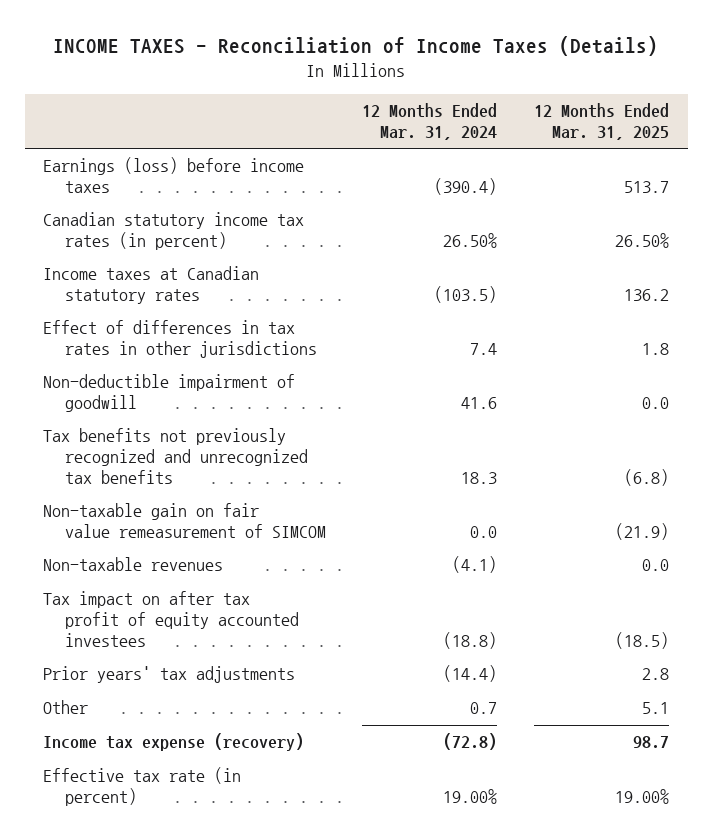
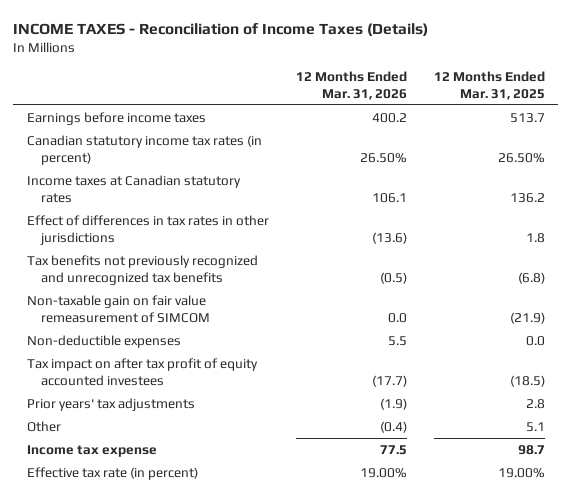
[362,103,498,141] 12 Months Ended Mar. 31, 2024 -> none
none -> [295,70,407,100] 12 Months Ended Mar. 31, 2026
[43,157,305,194] Earnings (loss) before income taxes -> [26,111,206,125] Earnings before income taxes
[43,374,296,413] Non-deductible impairment of goodwill -> none
[43,557,224,572] Non-taxable revenues -> none
none -> [26,334,181,348] Non-deductible expenses
[43,733,305,752] Income tax expense (recovery) -> [26,444,157,457] Income tax expense

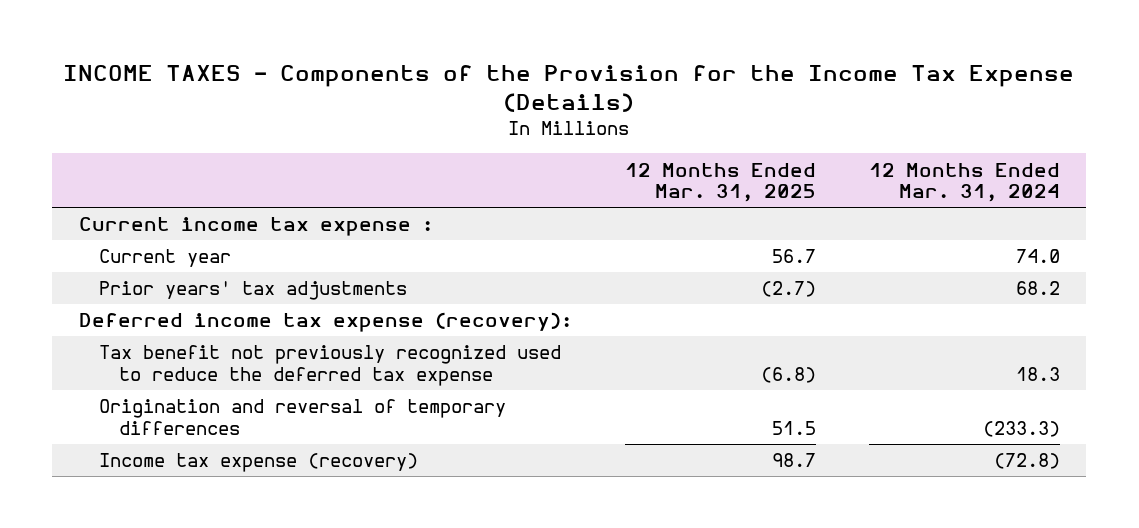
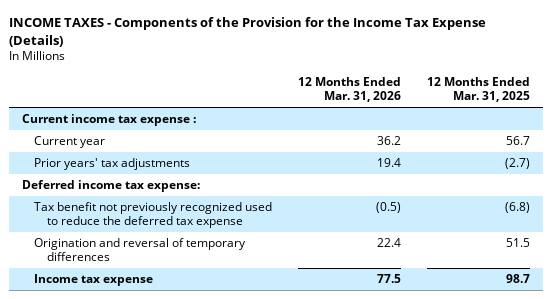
[868,162,1060,202] 12 Months Ended Mar. 31, 2024 -> none
none -> [298,77,402,103] 12 Months Ended Mar. 31, 2026
[78,312,572,333] Deferred income tax expense (recovery): -> [22,179,201,192] Deferred income tax expense:
[99,453,419,473] Income tax expense (recovery) -> [34,273,154,286] Income tax expense

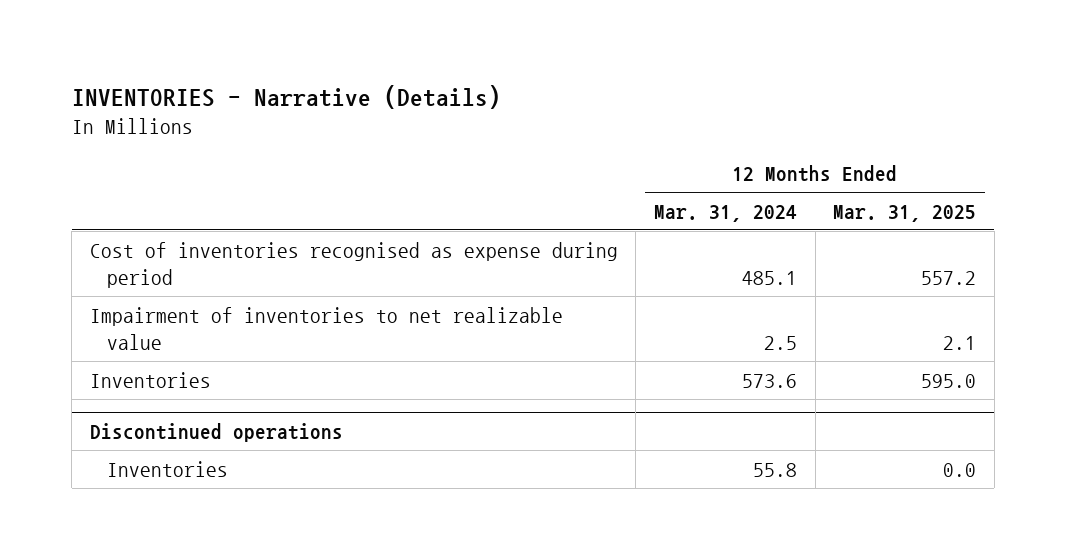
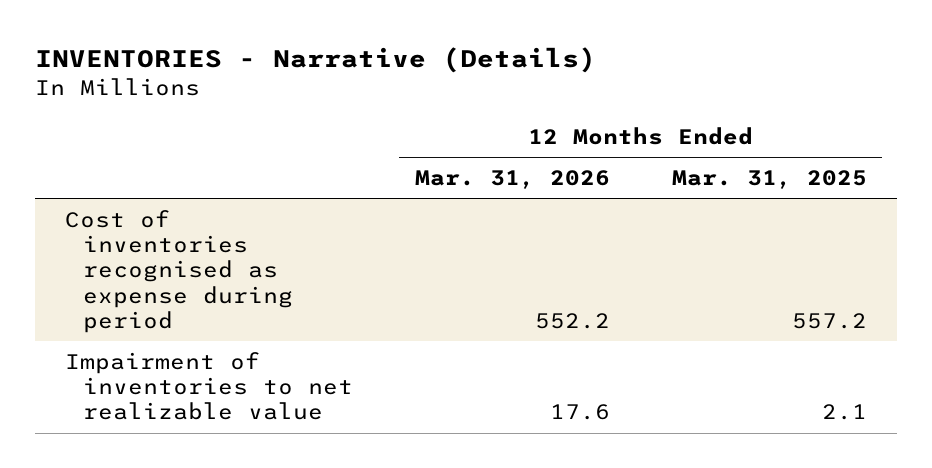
[653,204,797,222] Mar. 31, 2024 -> none
none -> [414,170,610,190] Mar. 31, 2026
[89,371,211,388] Inventories -> none
[89,423,343,443] Discontinued operations -> none
[107,460,229,477] Inventories -> none

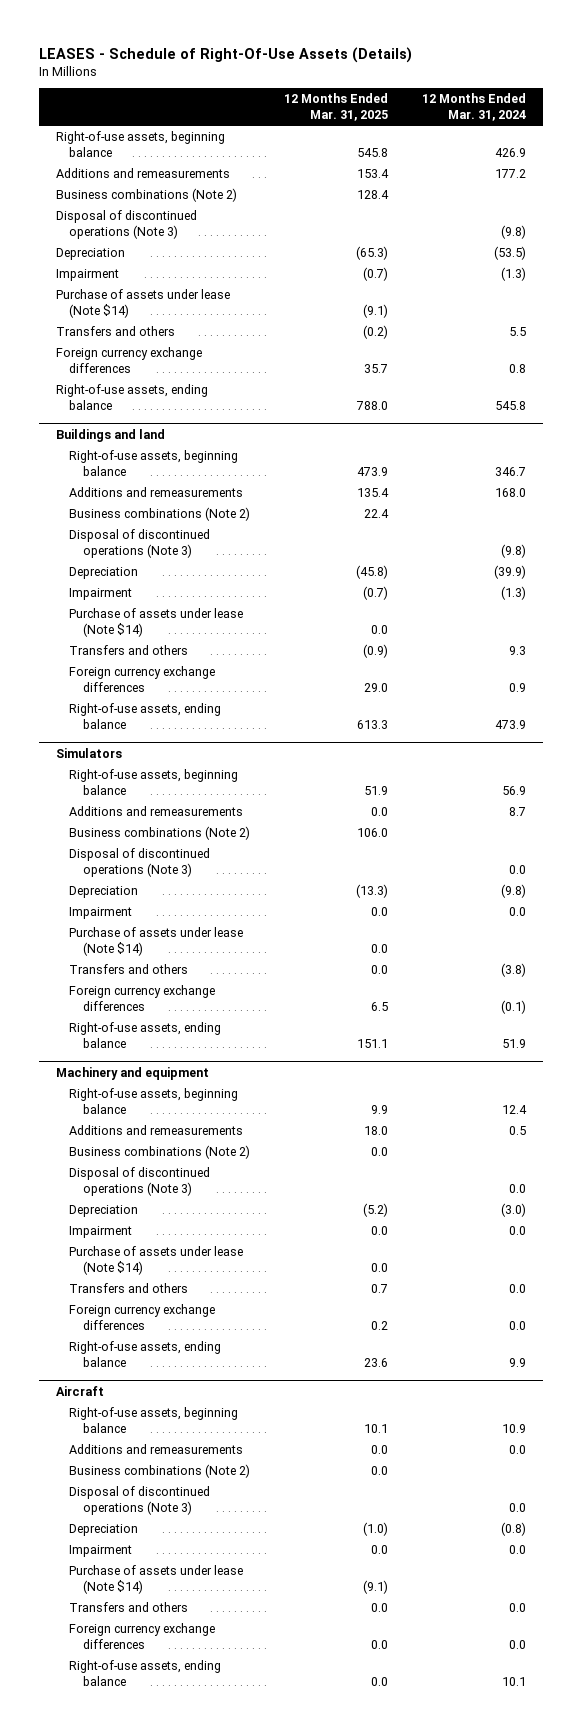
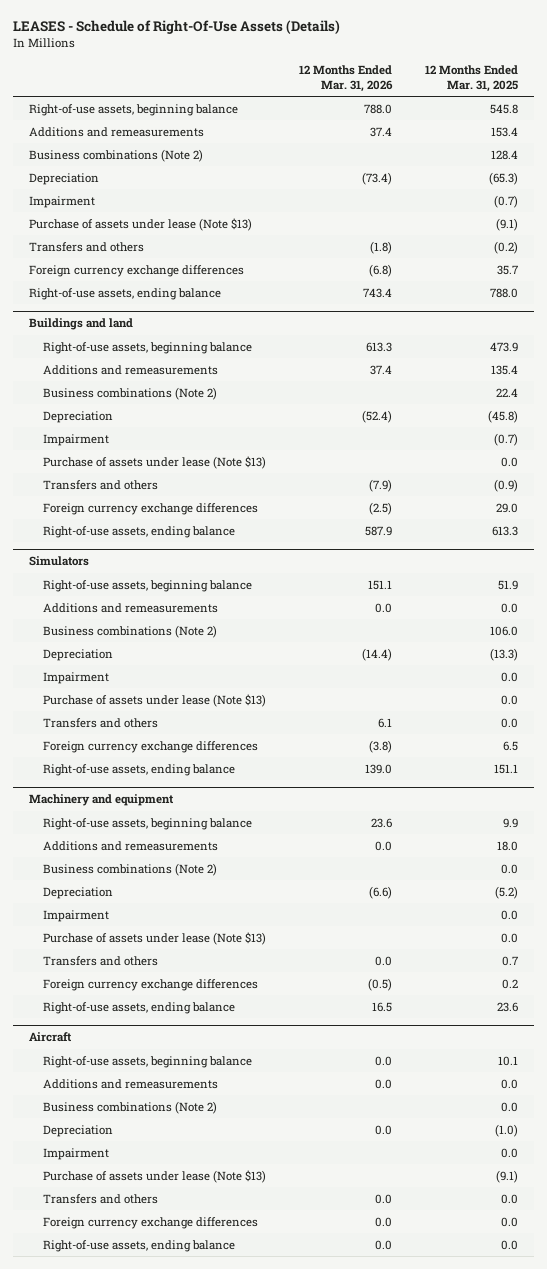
[422,93,527,122] 12 Months Ended Mar. 31, 2024 -> none
none -> [299,65,394,92] 12 Months Ended Mar. 31, 2026
[55,209,197,239] Disposal of discontinued operations (Note 3) -> none
[55,288,230,318] Purchase of assets under lease (Note $14) -> [29,217,253,231] Purchase of assets under lease (Note $13)
[69,528,211,558] Disposal of discontinued operations (Note 3) -> none
[69,607,244,637] Purchase of assets under lease (Note $14) -> [43,455,267,469] Purchase of assets under lease (Note $13)
[69,847,211,877] Disposal of discontinued operations (Note 3) -> none
[69,926,244,956] Purchase of assets under lease (Note $14) -> [43,693,267,707] Purchase of assets under lease (Note $13)
[69,1166,211,1196] Disposal of discontinued operations (Note 3) -> none
[69,1245,244,1275] Purchase of assets under lease (Note $14) -> [43,931,267,945] Purchase of assets under lease (Note $13)
[69,1485,211,1515] Disposal of discontinued operations (Note 3) -> none
[69,1564,244,1594] Purchase of assets under lease (Note $14) -> [43,1169,267,1183] Purchase of assets under lease (Note $13)

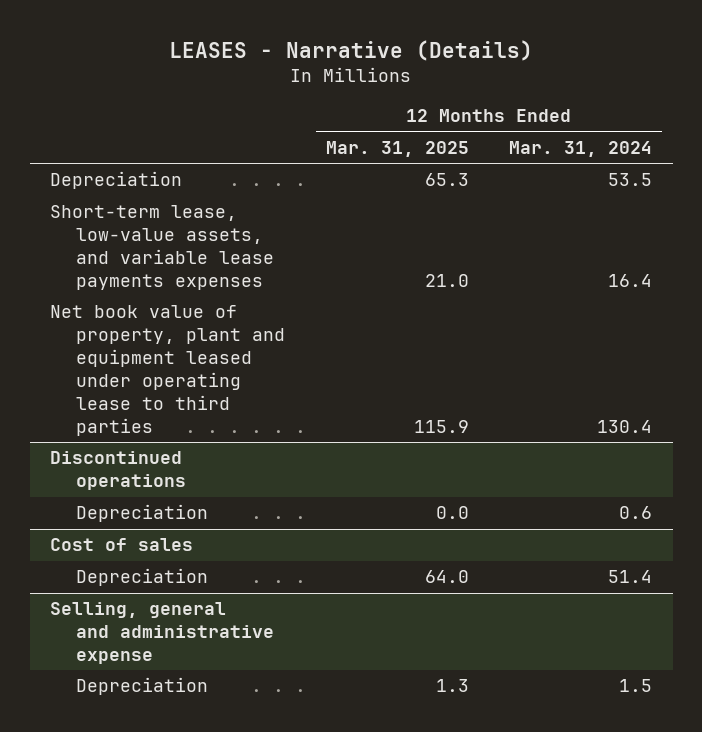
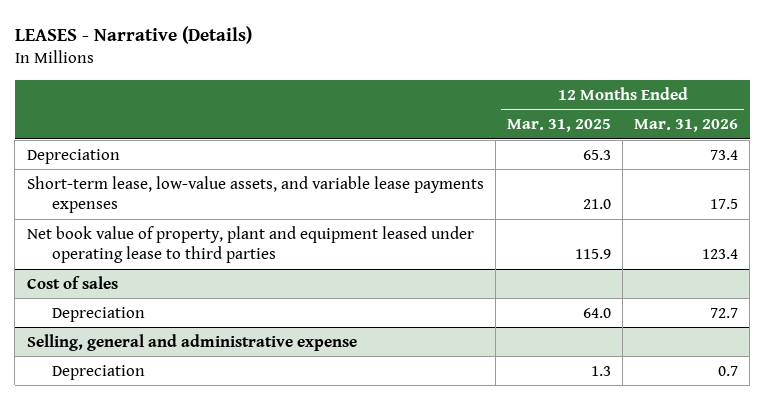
[509,140,653,157] Mar. 31, 2024 -> none
none -> [634,119,739,133] Mar. 31, 2026
[49,451,187,491] Discontinued operations -> none
[76,504,209,523] Depreciation -> none

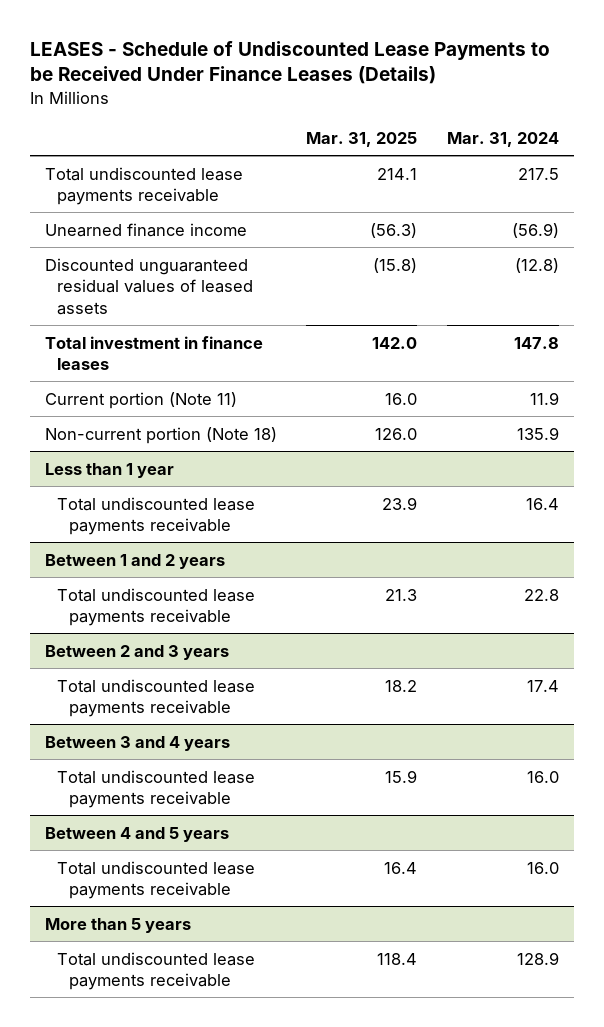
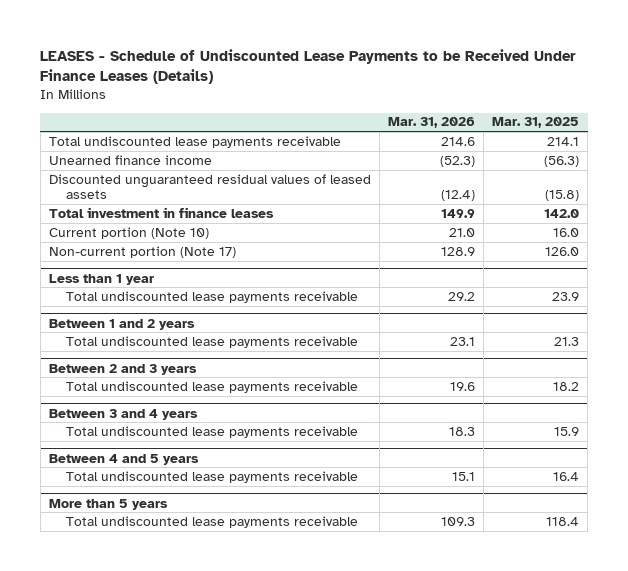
[447,132,560,148] Mar. 31, 2024 -> none
none -> [388,117,476,129] Mar. 31, 2026
[44,391,237,409] Current portion (Note 11) -> [48,226,209,239] Current portion (Note 10)
[44,426,277,444] Non-current portion (Note 18) -> [48,245,236,258] Non-current portion (Note 17)

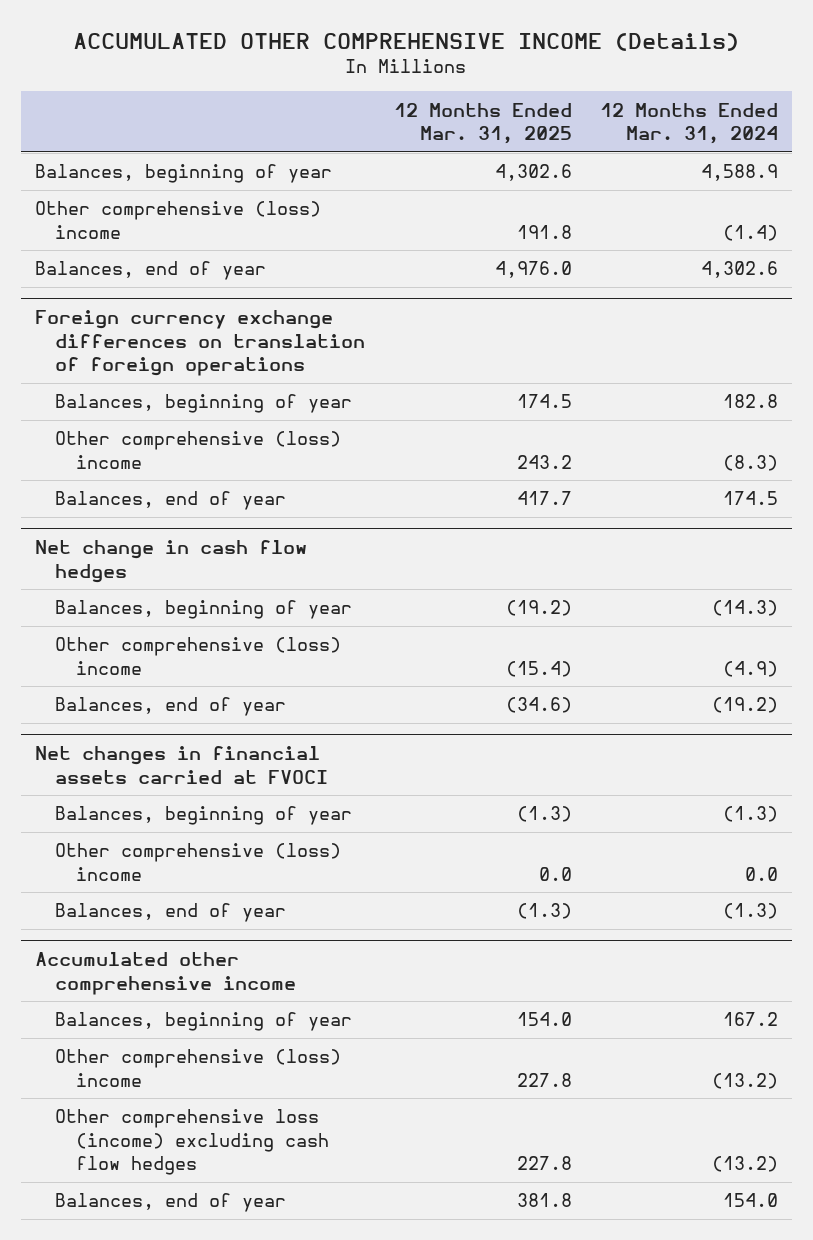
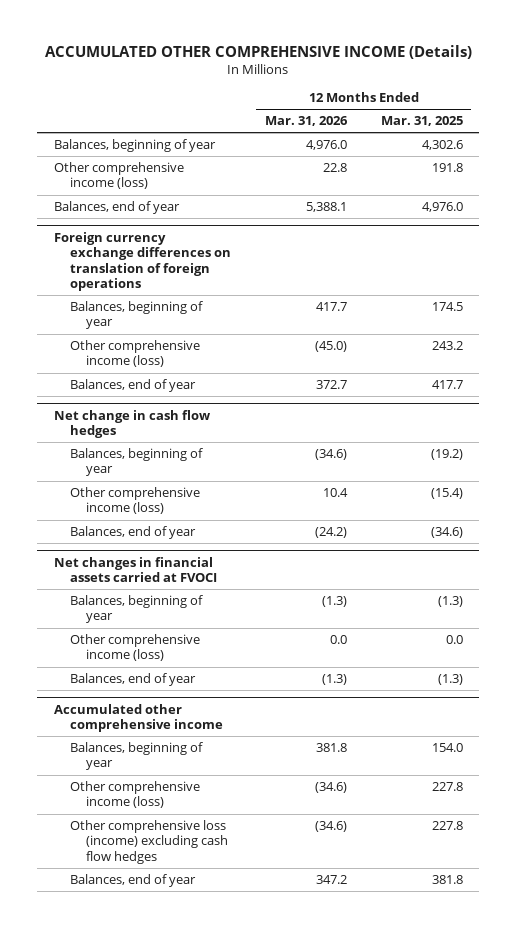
[599,102,778,145] 12 Months Ended Mar. 31, 2024 -> none
none -> [264,116,348,127] Mar. 31, 2026
[34,201,321,239] Other comprehensive (loss) income -> [53,161,184,190] Other comprehensive income (loss)
[55,431,342,469] Other comprehensive (loss) income -> [70,339,201,368] Other comprehensive income (loss)
[55,637,342,675] Other comprehensive (loss) income -> [70,486,201,515] Other comprehensive income (loss)
[55,843,342,881] Other comprehensive (loss) income -> [70,633,201,662] Other comprehensive income (loss)
[55,1049,342,1087] Other comprehensive (loss) income -> [70,780,201,809] Other comprehensive income (loss)

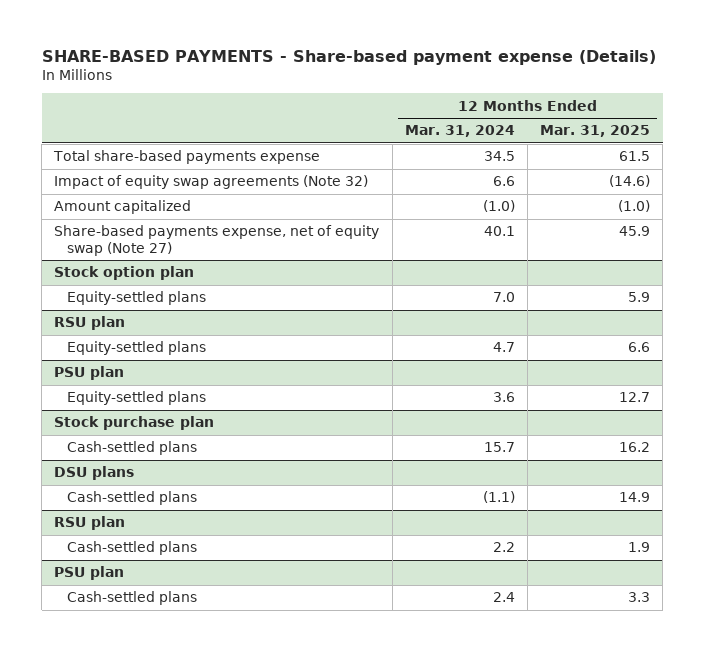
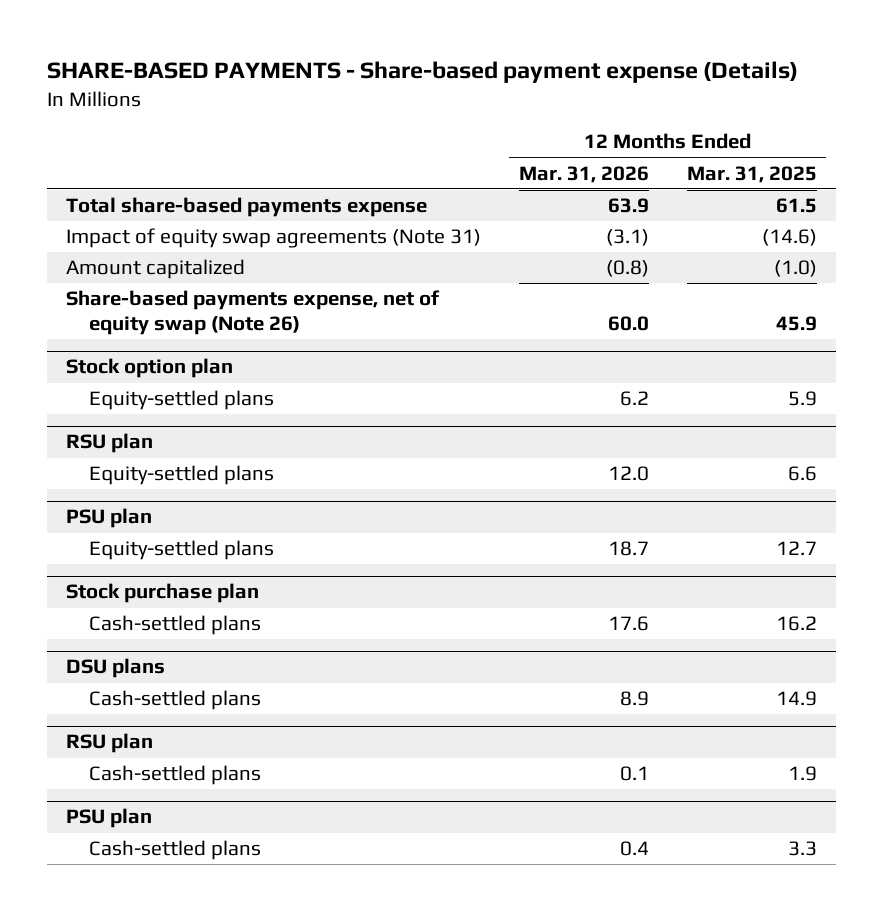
[404,125,515,138] Mar. 31, 2024 -> none
none -> [518,165,649,183] Mar. 31, 2026
[54,175,369,190] Impact of equity swap agreements (Note 32) -> [65,228,481,249] Impact of equity swap agreements (Note 31)
[54,225,380,256] Share-based payments expense, net of equity swap (Note 27) -> [65,290,440,335] Share-based payments expense, net of equity swap (Note 26)

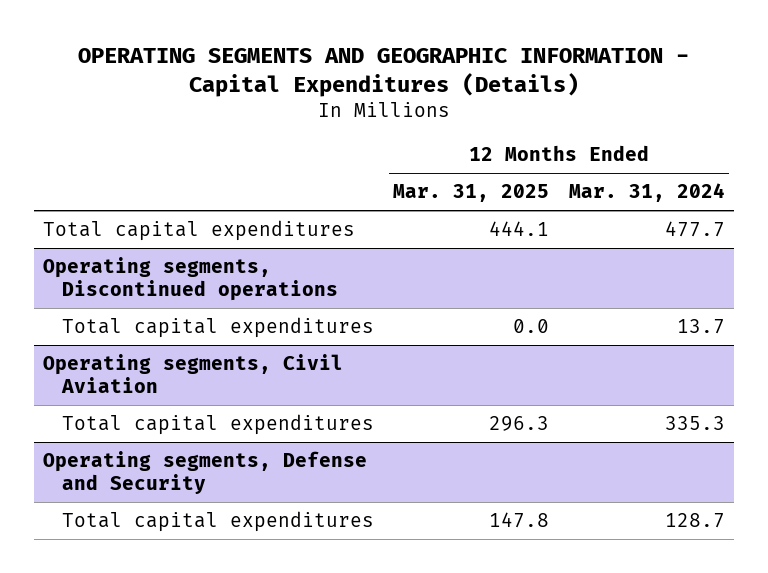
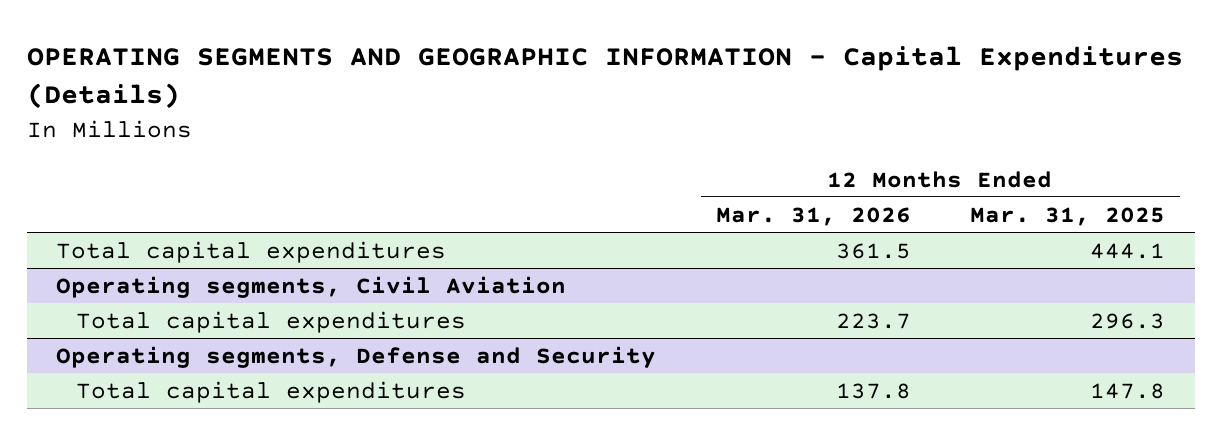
[568,183,725,203] Mar. 31, 2024 -> none
none -> [715,206,911,226] Mar. 31, 2026
[43,257,339,302] Operating segments, Discontinued operations -> none
[62,317,375,339] Total capital expenditures -> none

